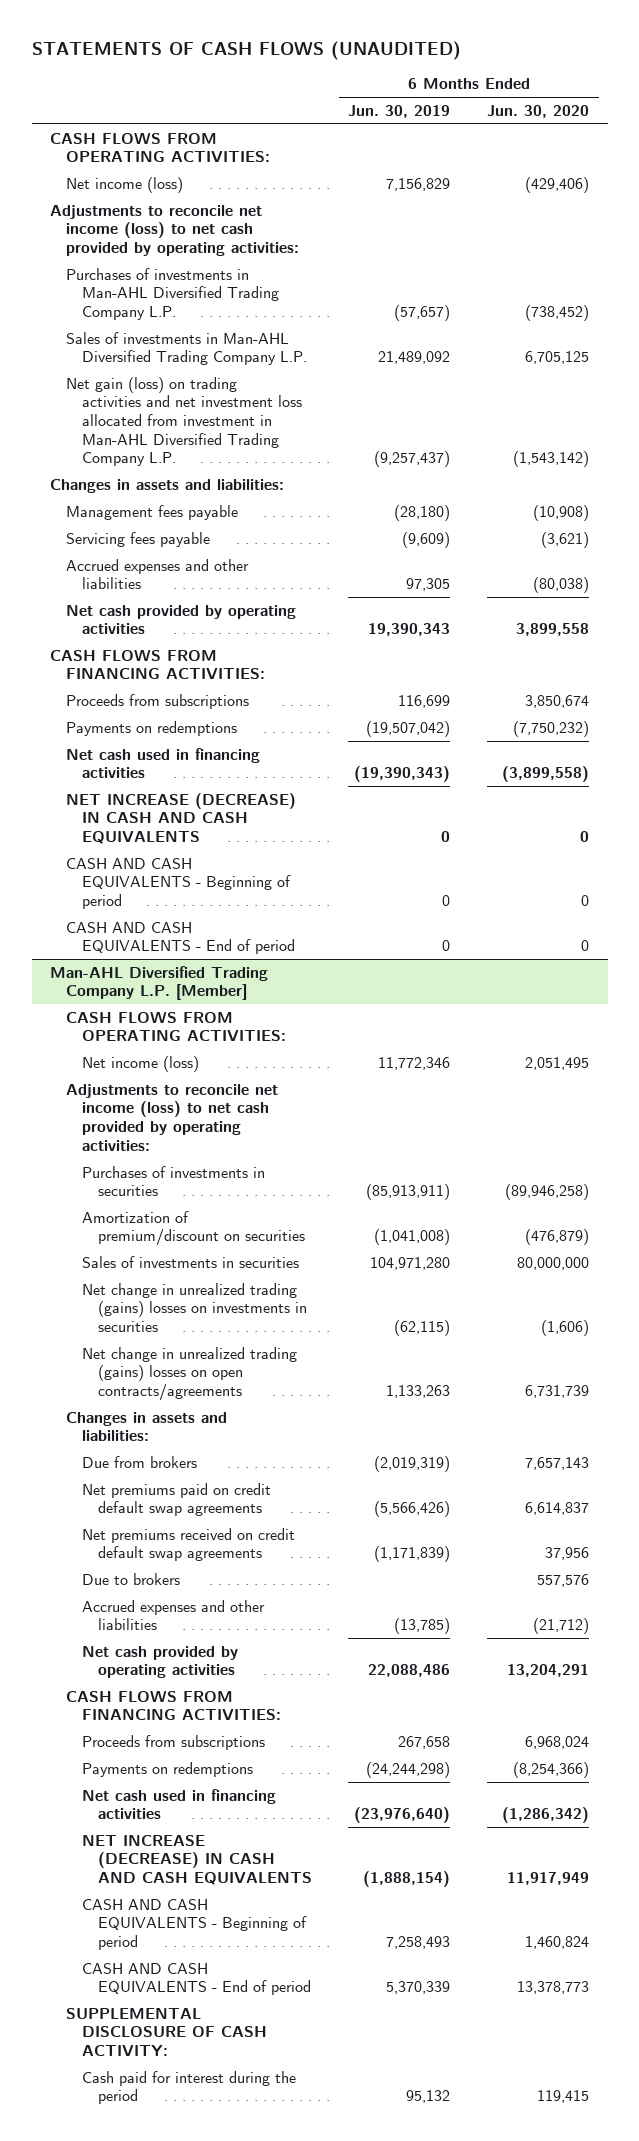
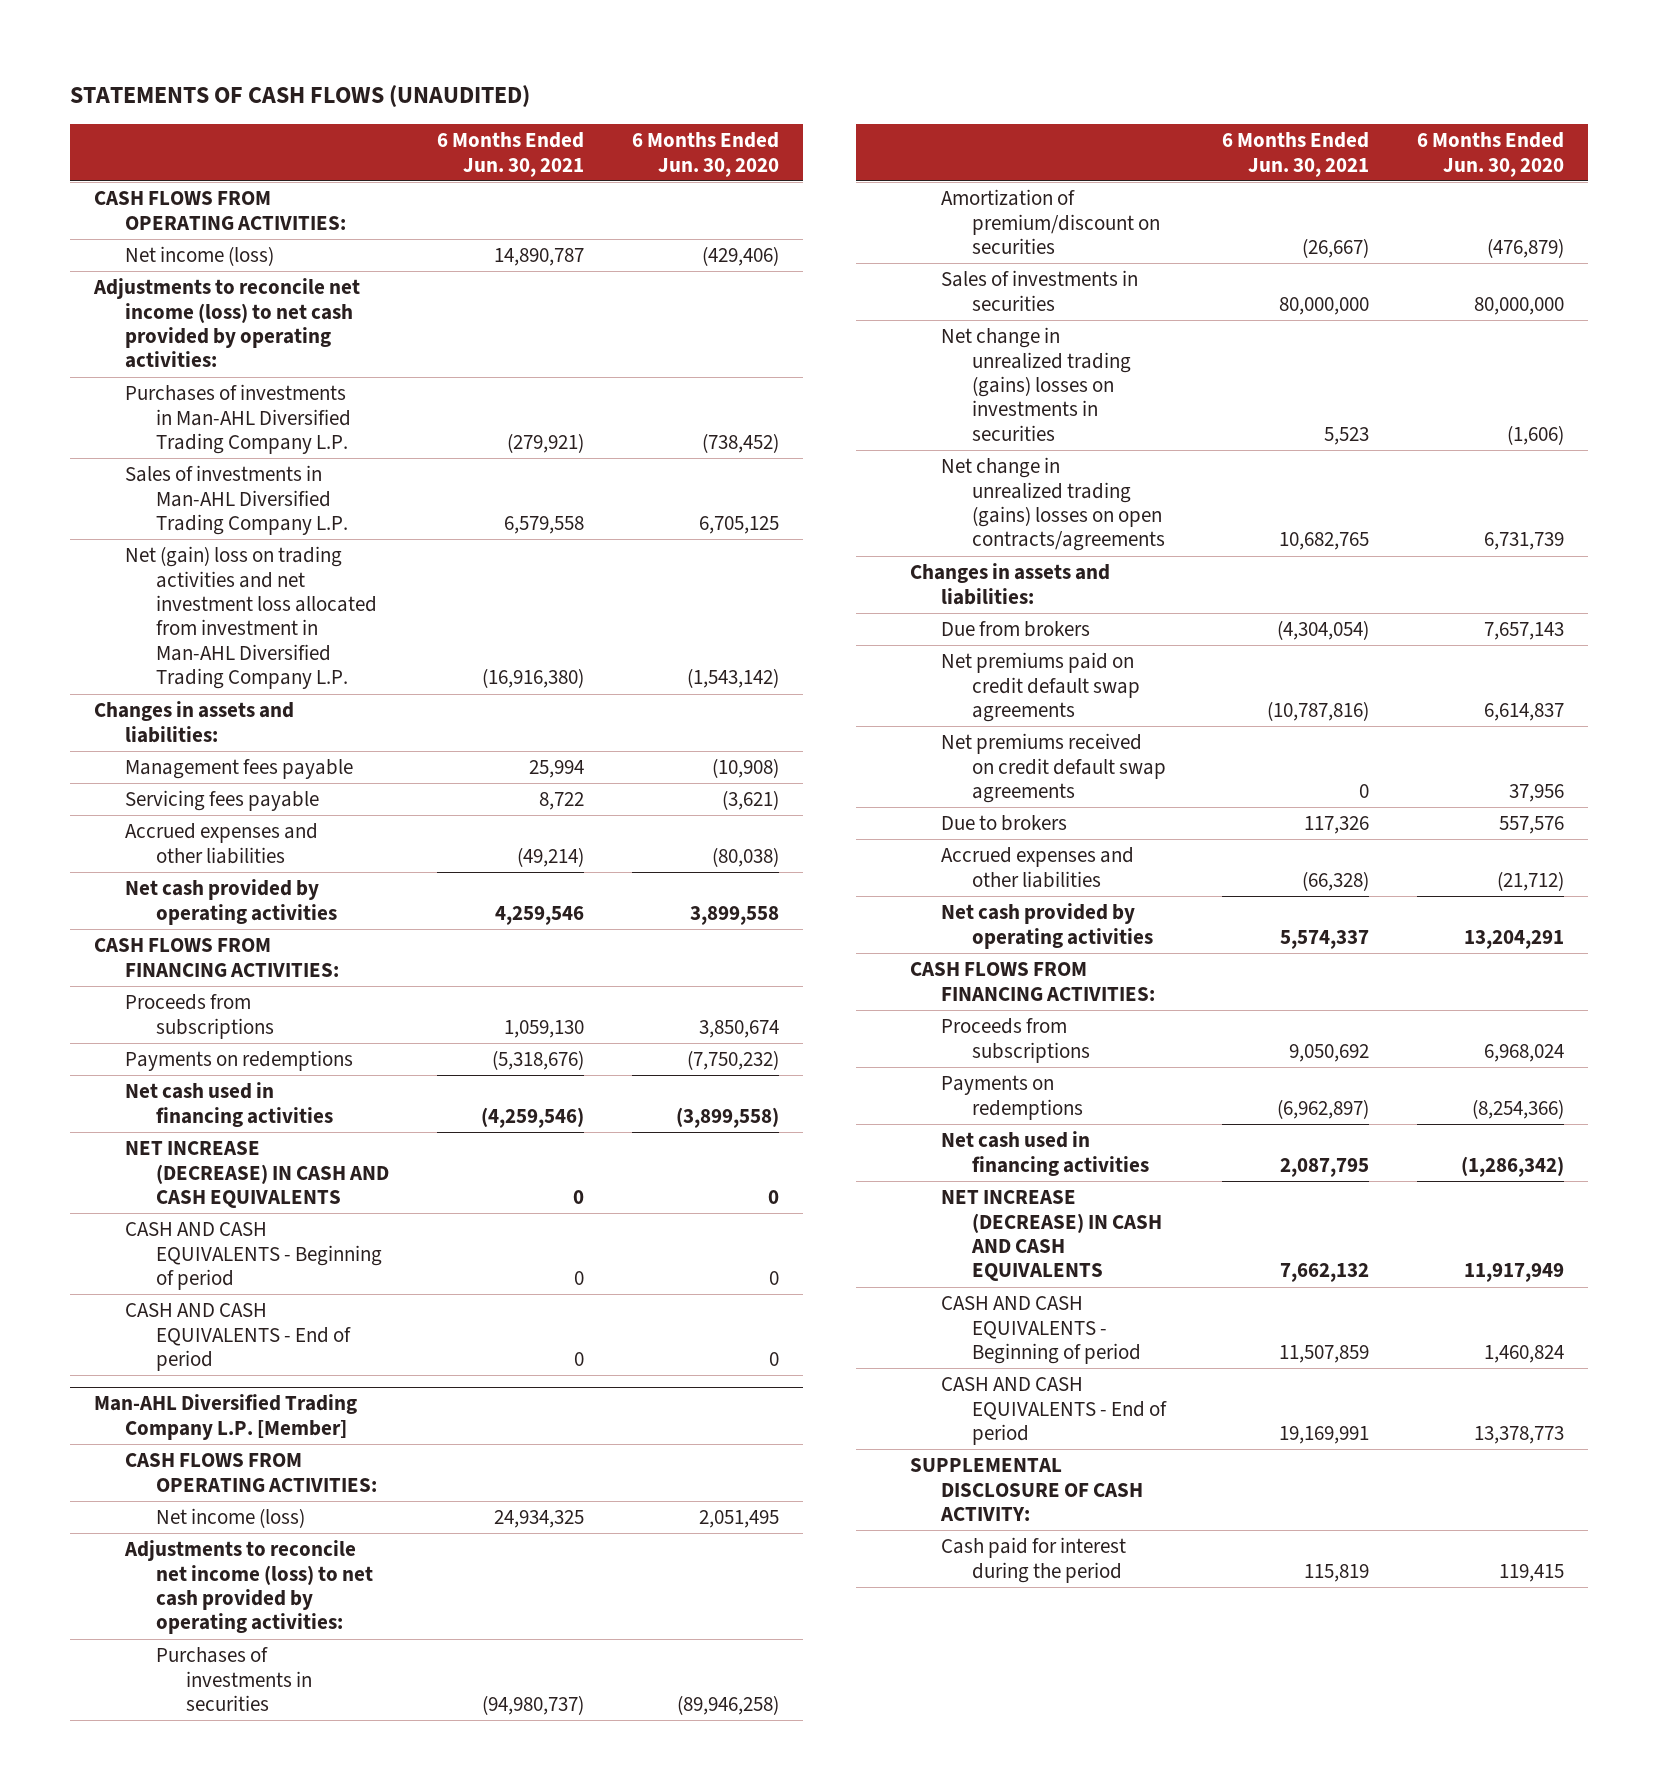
[348,104,451,118] Jun. 30, 2019 -> none
none -> [436,132,584,177] 6 Months Ended Jun. 30, 2021
[65,376,302,467] Net gain (loss) on trading activities and net investment loss allocated from investment in Man-AHL Diversified Trading Company L.P. -> [124,546,377,690] Net (gain) loss on trading activities and net investment loss allocated from investment in Man-AHL Diversified Trading Company L.P.

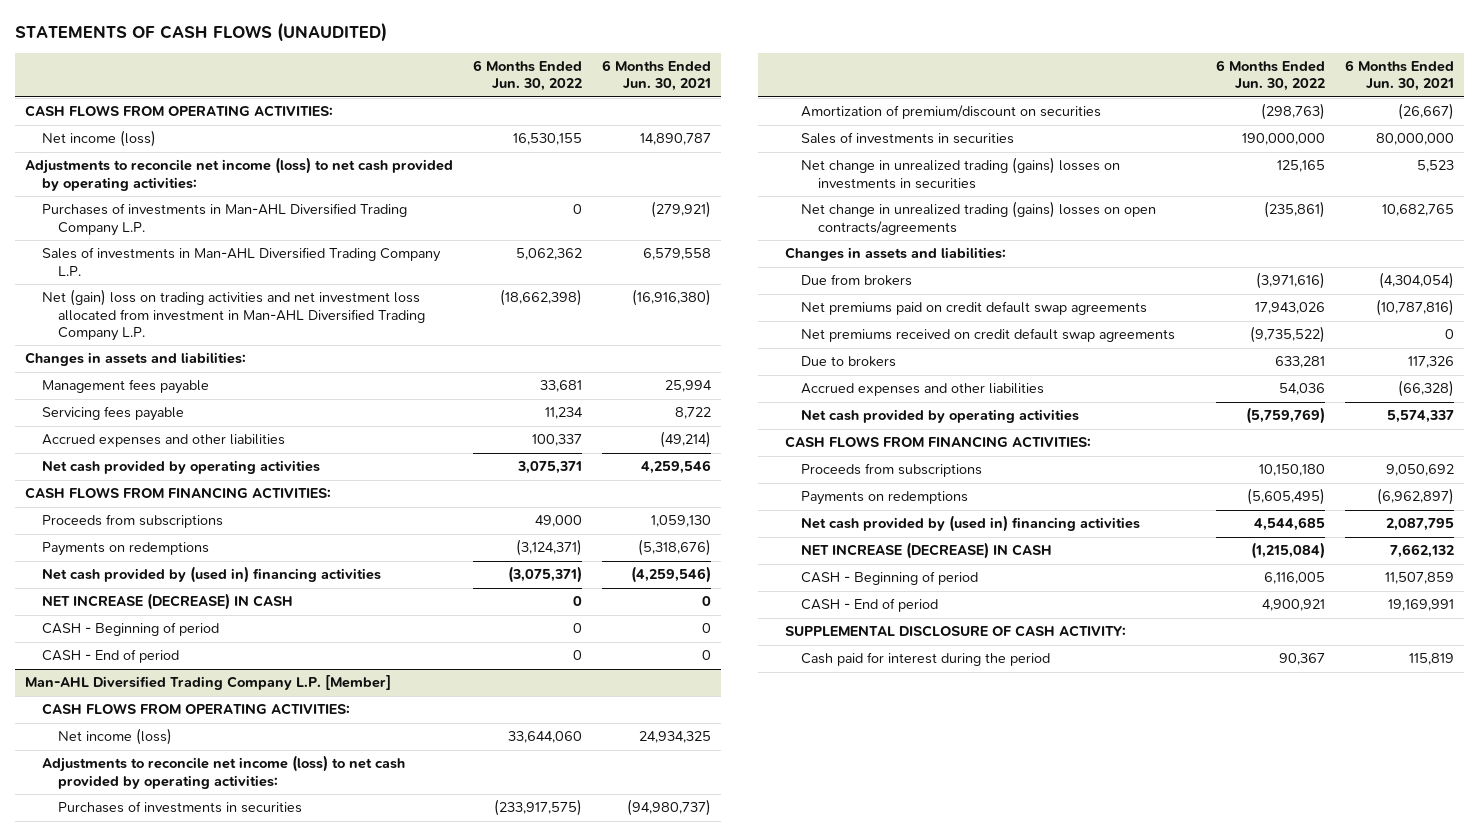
[631,132,779,177] 6 Months Ended Jun. 30, 2020 -> none
none -> [473,60,583,92] 6 Months Ended Jun. 30, 2022
[124,1082,333,1127] Net cash used in financing activities -> [41,566,381,584] Net cash provided by (used in) financing activities
[124,1141,389,1209] NET INCREASE (DECREASE) IN CASH AND CASH EQUIVALENTS -> [41,593,293,611] NET INCREASE (DECREASE) IN CASH
[124,1222,382,1291] CASH AND CASH EQUIVALENTS - Beginning of period -> [41,622,219,637] CASH - Beginning of period
[124,1303,351,1372] CASH AND CASH EQUIVALENTS - End of period -> [41,649,179,664] CASH - End of period
[941,1131,1149,1176] Net cash used in financing activities -> [801,515,1141,533] Net cash provided by (used in) financing activities
[941,1190,1162,1282] NET INCREASE (DECREASE) IN CASH AND CASH EQUIVALENTS -> [801,542,1053,560] NET INCREASE (DECREASE) IN CASH
[941,1296,1141,1365] CASH AND CASH EQUIVALENTS - Beginning of period -> [801,571,979,586] CASH - Beginning of period
[941,1377,1167,1446] CASH AND CASH EQUIVALENTS - End of period -> [801,598,939,613] CASH - End of period

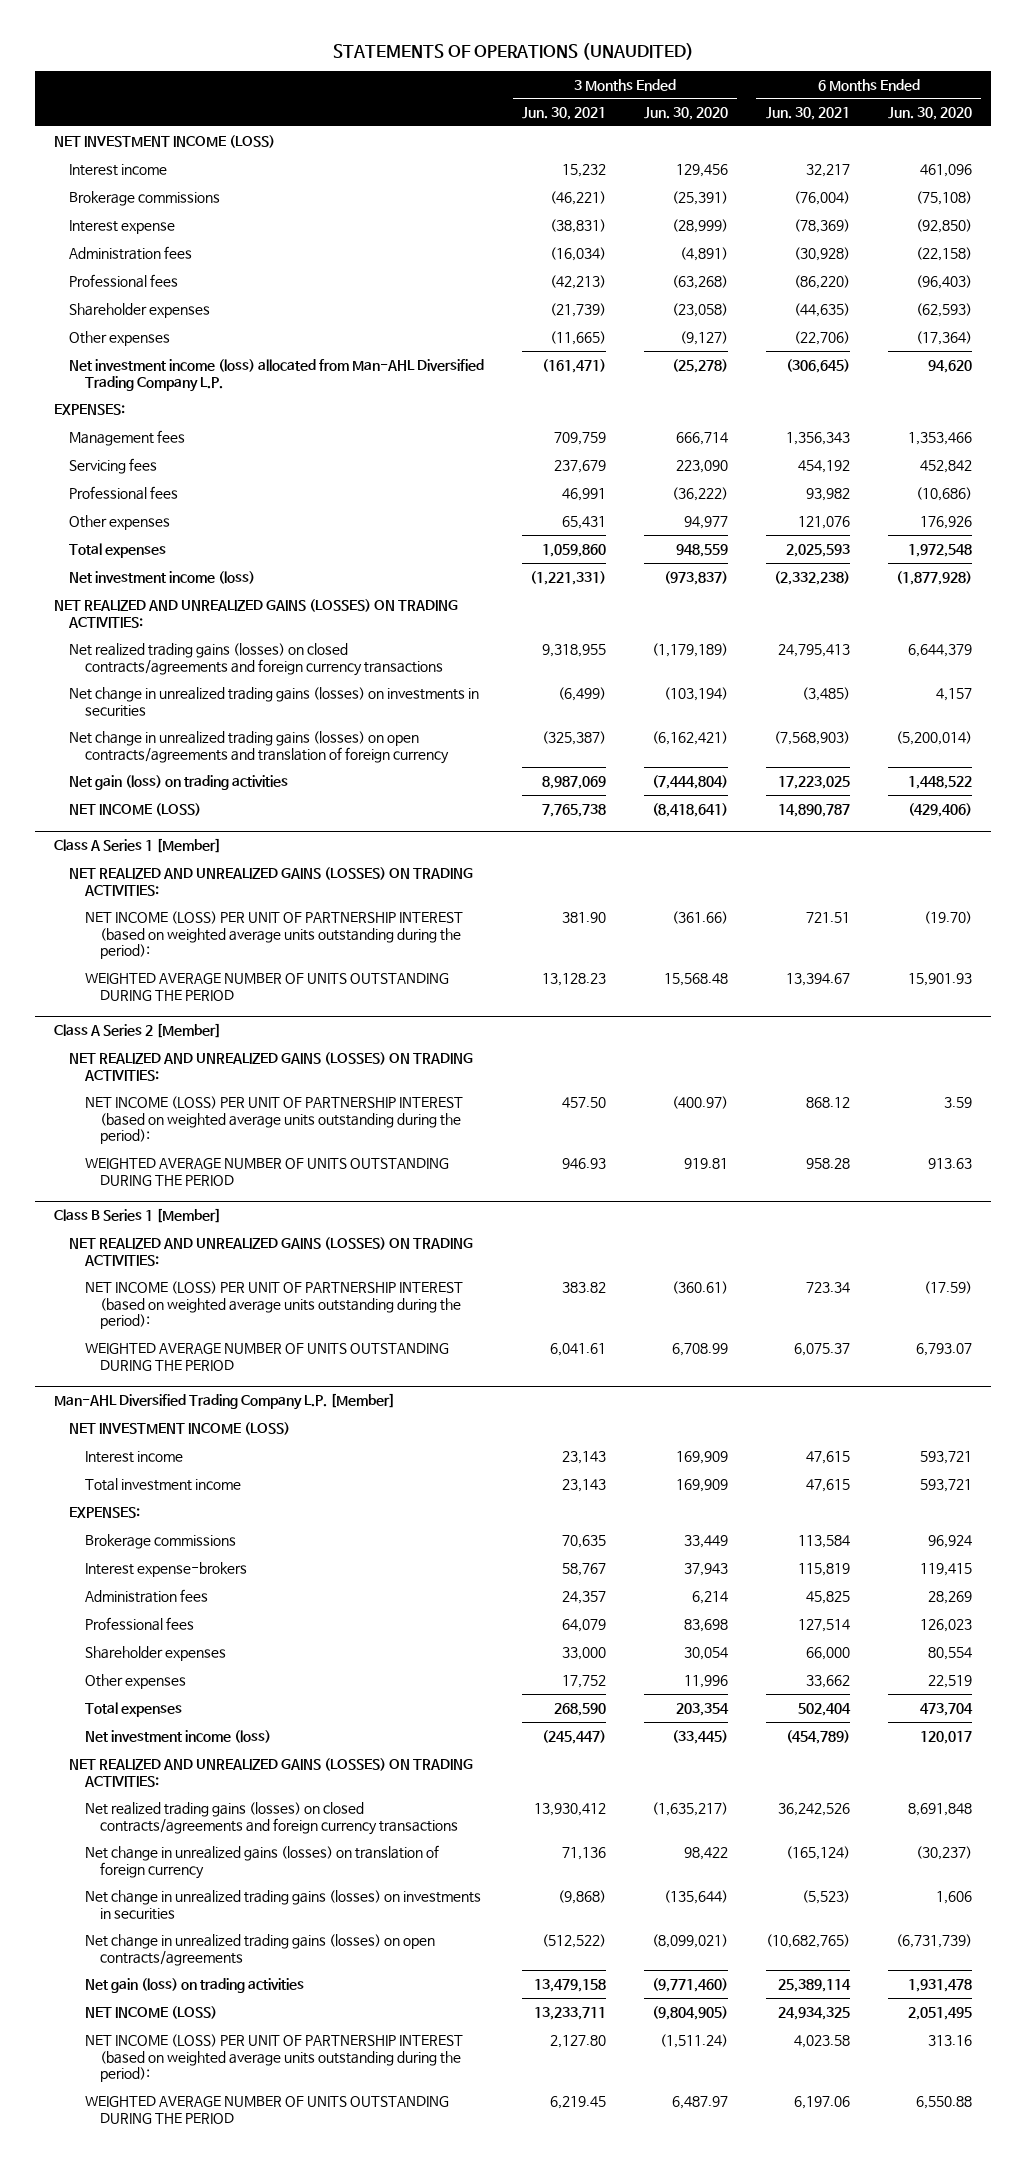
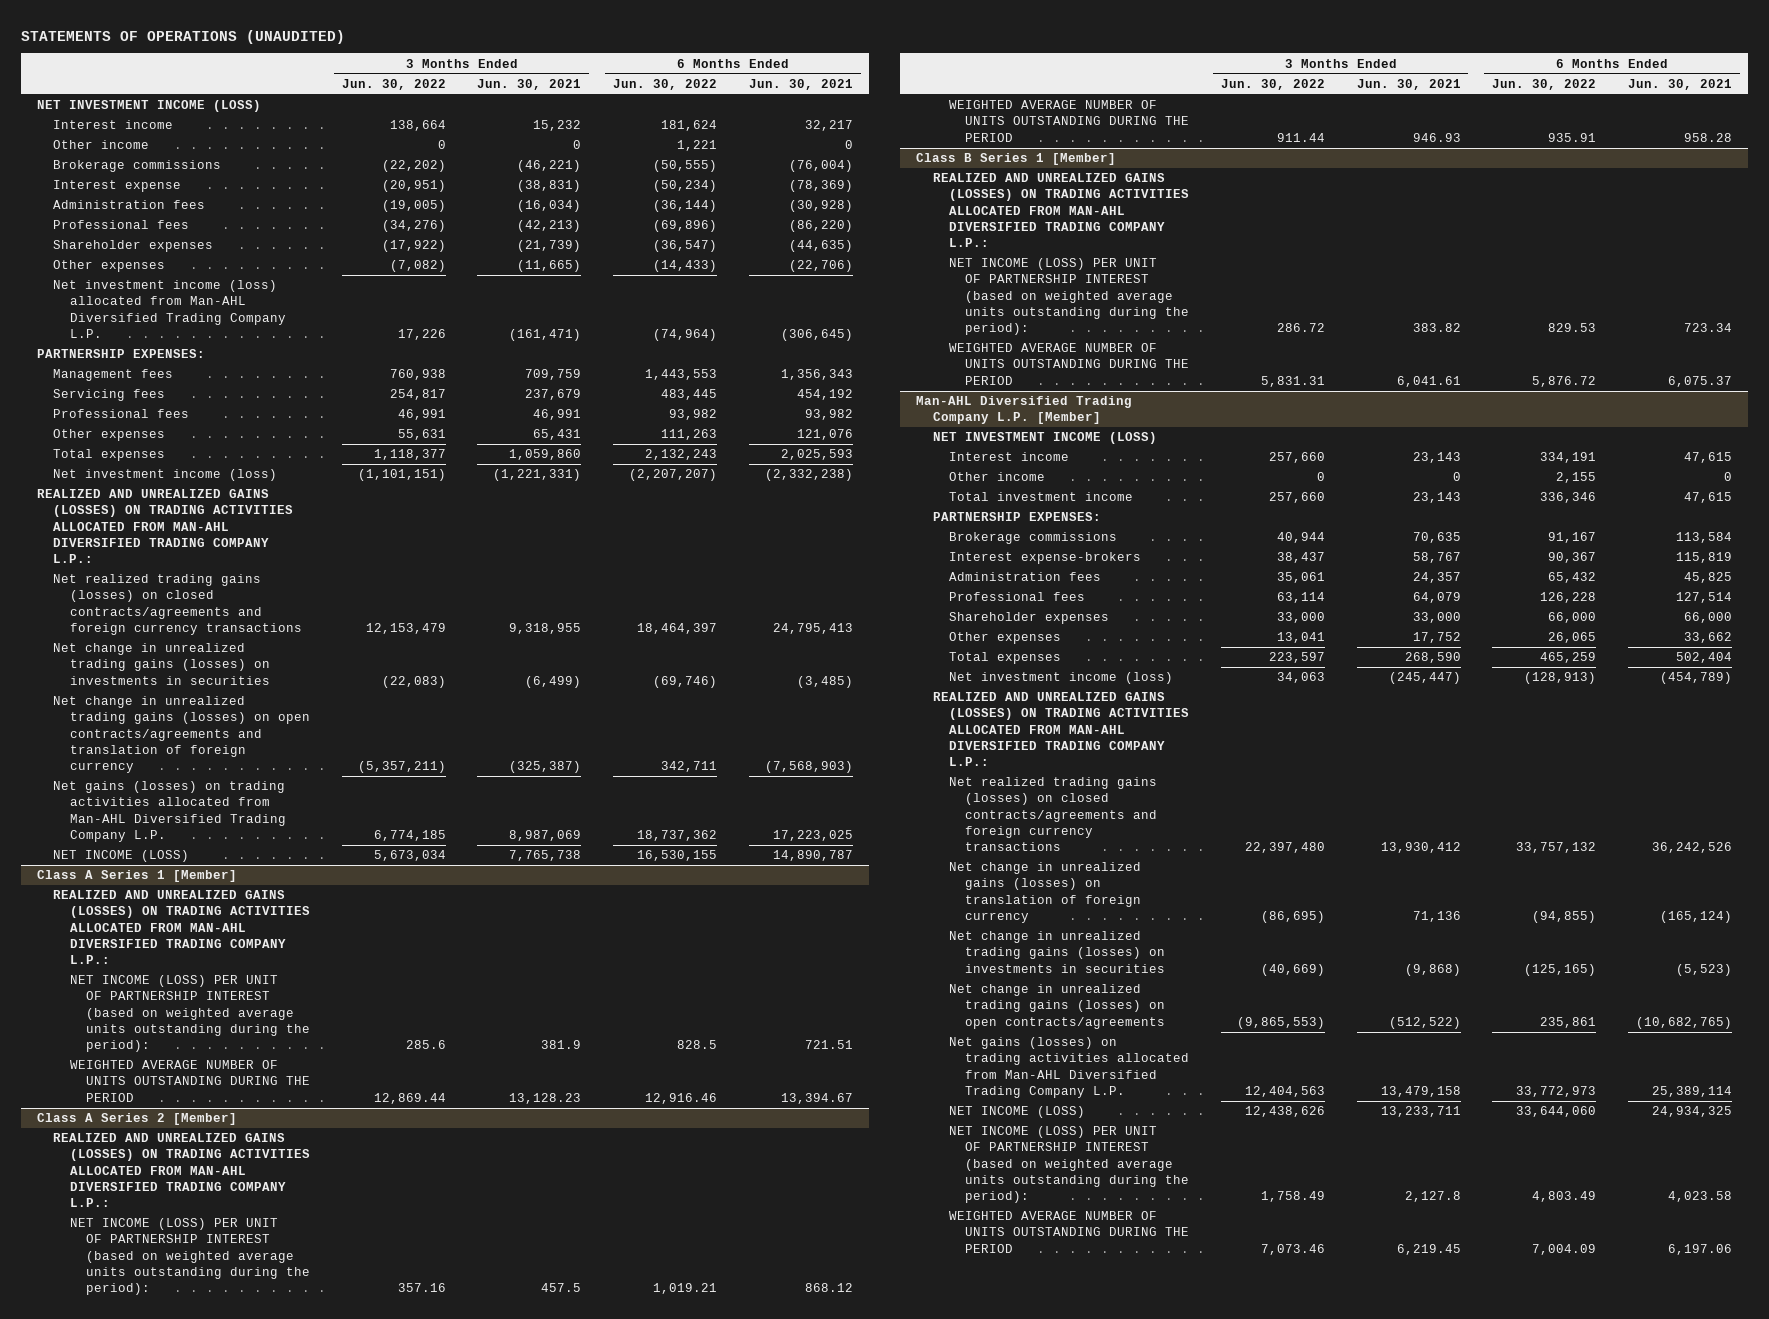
[643,107,728,121] Jun. 30, 2020 -> none
[887,107,972,121] Jun. 30, 2020 -> none
none -> [341,78,446,90] Jun. 30, 2022
none -> [613,78,718,90] Jun. 30, 2022
none -> [53,140,150,150] Other income
[53,403,125,415] EXPENSES: -> [37,349,206,359] PARTNERSHIP EXPENSES:
[53,598,458,628] NET REALIZED AND UNREALIZED GAINS (LOSSES) ON TRADING ACTIVITIES: -> [37,489,294,564] REALIZED AND UNREALIZED GAINS (LOSSES) ON TRADING ACTIVITIES ALLOCATED FROM MAN-AHL DIVERSIFIED TRADING COMPANY L.P.:
[69,774,289,790] Net gain (loss) on trading activities -> [53,781,286,842] Net gains (losses) on trading activities allocated from Man-AHL Diversified Trading Company L.P.
[69,866,474,896] NET REALIZED AND UNREALIZED GAINS (LOSSES) ON TRADING ACTIVITIES: -> [53,890,310,965] REALIZED AND UNREALIZED GAINS (LOSSES) ON TRADING ACTIVITIES ALLOCATED FROM MAN-AHL DIVERSIFIED TRADING COMPANY L.P.:
[562,911,607,923] 381.90 -> [541,1040,582,1050] 381.9
[69,1051,474,1081] NET REALIZED AND UNREALIZED GAINS (LOSSES) ON TRADING ACTIVITIES: -> [53,1133,310,1208] REALIZED AND UNREALIZED GAINS (LOSSES) ON TRADING ACTIVITIES ALLOCATED FROM MAN-AHL DIVERSIFIED TRADING COMPANY L.P.:
[562,1096,607,1108] 457.50 -> [541,1283,582,1293] 457.5
[69,1236,474,1266] NET REALIZED AND UNREALIZED GAINS (LOSSES) ON TRADING ACTIVITIES: -> [932,173,1189,248] REALIZED AND UNREALIZED GAINS (LOSSES) ON TRADING ACTIVITIES ALLOCATED FROM MAN-AHL DIVERSIFIED TRADING COMPANY L.P.:
none -> [948,472,1045,482] Other income
[69,1506,141,1518] EXPENSES: -> [932,512,1101,522] PARTNERSHIP EXPENSES:
[69,1757,474,1787] NET REALIZED AND UNREALIZED GAINS (LOSSES) ON TRADING ACTIVITIES: -> [932,692,1189,767] REALIZED AND UNREALIZED GAINS (LOSSES) ON TRADING ACTIVITIES ALLOCATED FROM MAN-AHL DIVERSIFIED TRADING COMPANY L.P.:
[84,1977,304,1993] Net gain (loss) on trading activities -> [948,1037,1190,1098] Net gains (losses) on trading activities allocated from Man-AHL Diversified Trading Company L.P.
[550,2034,607,2048] 2,127.80 -> [1404,1191,1461,1203] 2,127.8

